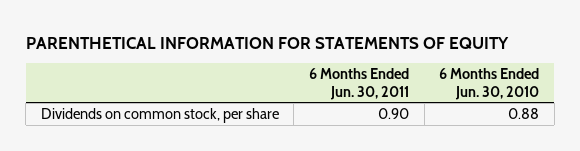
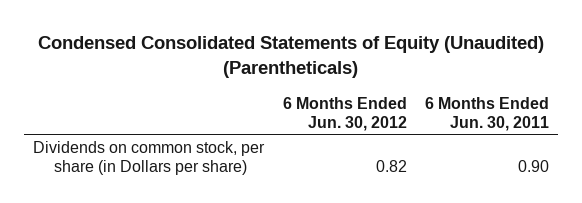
[25,36,509,49] PARENTHETICAL INFORMATION FOR STATEMENTS OF EQUITY -> [38,36,545,79] Condensed Consolidated Statements of Equity (Unaudited) (Parentheticals)
[439,68,540,100] 6 Months Ended Jun. 30, 2010 -> none
none -> [282,96,407,131] 6 Months Ended Jun. 30, 2012
[40,107,279,123] Dividends on common stock, per share -> [33,140,266,176] Dividends on common stock, per share (in Dollars per share)

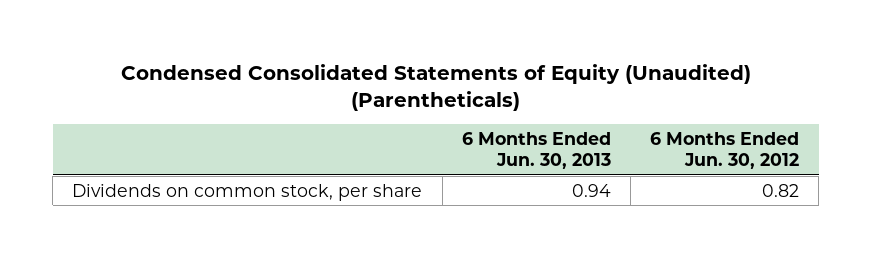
[425,96,550,131] 6 Months Ended Jun. 30, 2011 -> none
none -> [461,132,611,170] 6 Months Ended Jun. 30, 2013
[33,140,266,176] Dividends on common stock, per share (in Dollars per share) -> [72,183,423,201] Dividends on common stock, per share

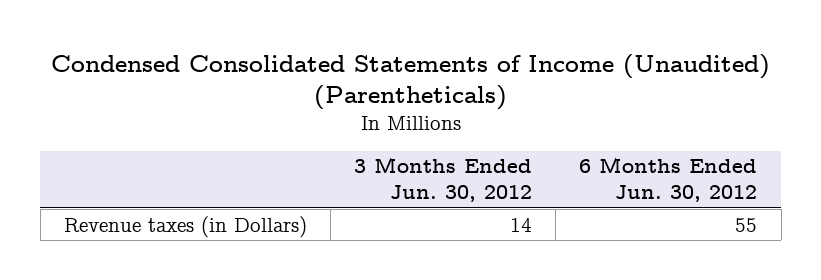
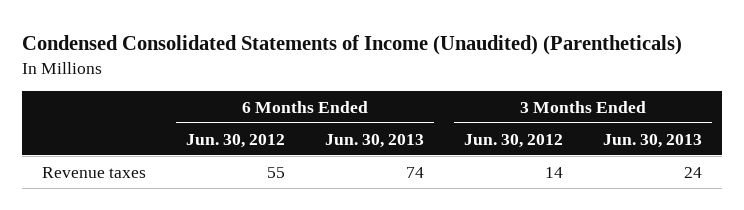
none -> [324,133,424,148] Jun. 30, 2013
none -> [602,133,702,148] Jun. 30, 2013
[63,215,307,238] Revenue taxes (in Dollars) -> [42,166,147,178] Revenue taxes

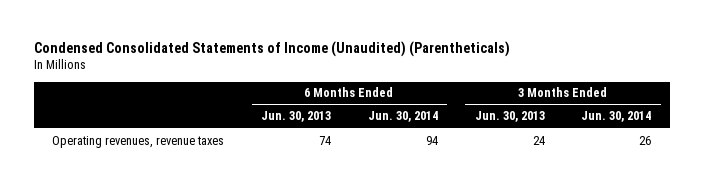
[186,133,286,148] Jun. 30, 2012 -> none
[463,133,563,148] Jun. 30, 2012 -> none
none -> [367,111,438,123] Jun. 30, 2014
none -> [581,111,652,123] Jun. 30, 2014
[42,166,147,178] Revenue taxes -> [52,135,225,148] Operating revenues, revenue taxes

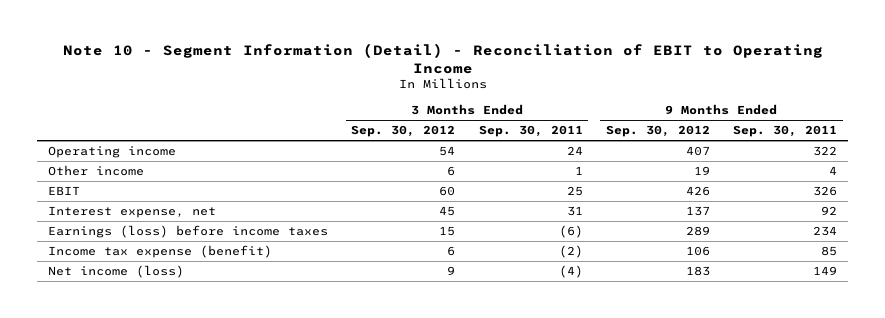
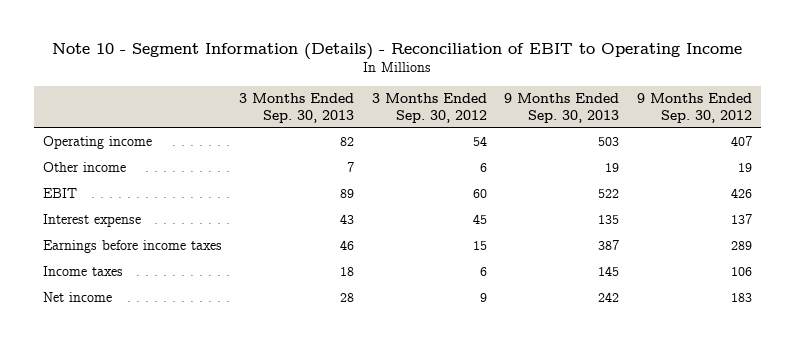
[62,42,823,74] Note 10 - Segment Information (Detail) - Reconciliation of EBIT to Operating Income -> [52,43,743,61] Note 10 - Segment Information (Details) - Reconciliation of EBIT to Operating Income
[478,125,583,138] Sep. 30, 2011 -> none
[732,125,837,138] Sep. 30, 2011 -> none
none -> [239,93,355,123] 3 Months Ended Sep. 30, 2013
none -> [504,93,620,123] 9 Months Ended Sep. 30, 2013
[48,206,217,219] Interest expense, net -> [42,214,141,228] Interest expense
[48,225,329,239] Earnings (loss) before income taxes -> [42,240,222,254] Earnings before income taxes
[48,245,273,259] Income tax expense (benefit) -> [42,266,123,277] Income taxes
[48,265,185,279] Net income (loss) -> [42,292,112,303] Net income

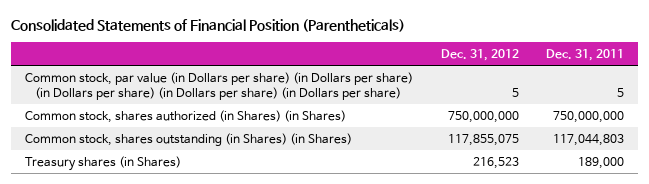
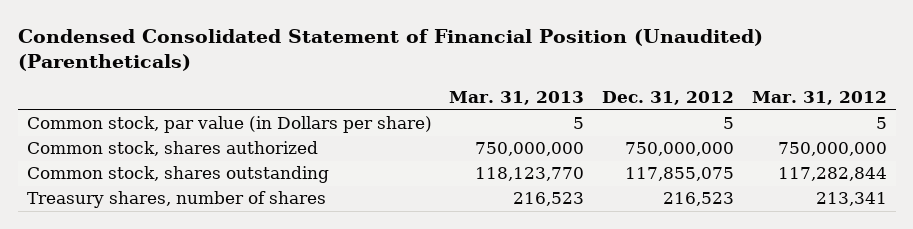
[11,18,406,32] Consolidated Statements of Financial Position (Parentheticals) -> [17,29,763,72] Condensed Consolidated Statement of Financial Position (Unaudited) (Parentheticals)
[546,48,625,61] Dec. 31, 2011 -> none
none -> [449,91,585,106] Mar. 31, 2013
none -> [751,91,887,106] Mar. 31, 2012
[25,72,414,101] Common stock, par value (in Dollars per share) (in Dollars per share) (in Dollars per share) (in Dollars per share) (in Dollars per share) -> [26,116,432,134] Common stock, par value (in Dollars per share)
[25,110,347,124] Common stock, shares authorized (in Shares) (in Shares) -> [26,141,318,157] Common stock, shares authorized
[25,133,353,147] Common stock, shares outstanding (in Shares) (in Shares) -> [26,166,329,184] Common stock, shares outstanding
[25,156,182,172] Treasury shares (in Shares) -> [26,191,326,209] Treasury shares, number of shares

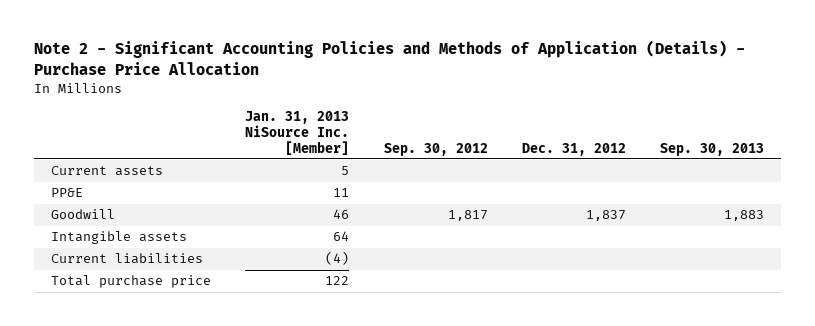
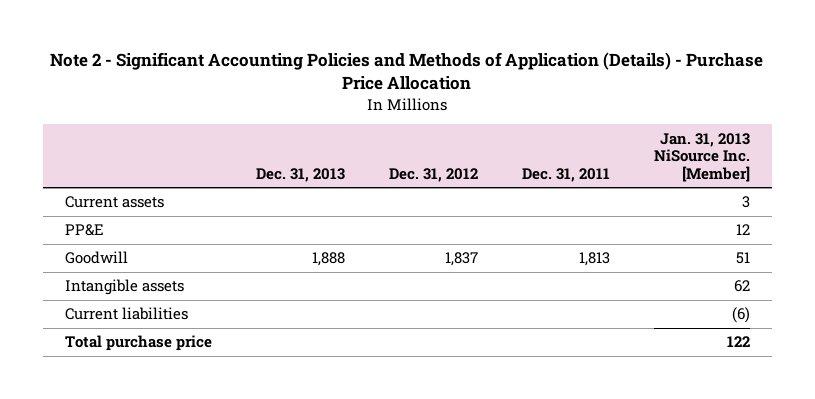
[383,142,488,156] Sep. 30, 2012 -> none
[660,142,765,156] Sep. 30, 2013 -> none
none -> [256,167,346,182] Dec. 31, 2013
none -> [521,167,610,182] Dec. 31, 2011
[341,166,350,176] 5 -> [741,196,750,209] 3
[333,188,350,198] 11 -> [735,224,750,236] 12
[333,209,350,220] 46 -> [735,252,750,265] 51
[333,231,350,242] 64 -> [733,280,750,293] 62
[325,251,350,266] (4) -> [731,307,750,324] (6)

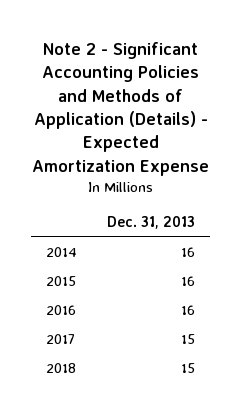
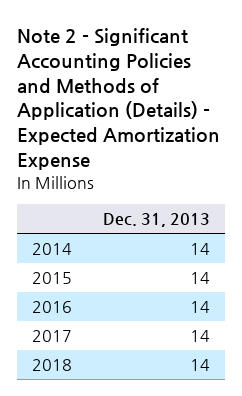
[181,246,196,257] 16 -> [189,243,210,256] 14
[181,275,196,286] 16 -> [189,272,210,285] 14
[181,304,196,315] 16 -> [189,301,210,314] 14
[181,333,196,344] 15 -> [189,330,210,343] 14
[181,362,196,373] 15 -> [189,359,210,372] 14

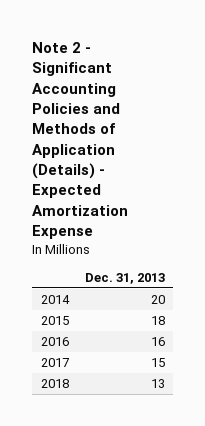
[189,243,210,256] 14 -> [150,295,165,305] 20
[189,272,210,285] 14 -> [150,316,165,326] 18
[189,301,210,314] 14 -> [150,337,165,347] 16
[189,330,210,343] 14 -> [150,358,165,368] 15
[189,359,210,372] 14 -> [150,379,165,389] 13

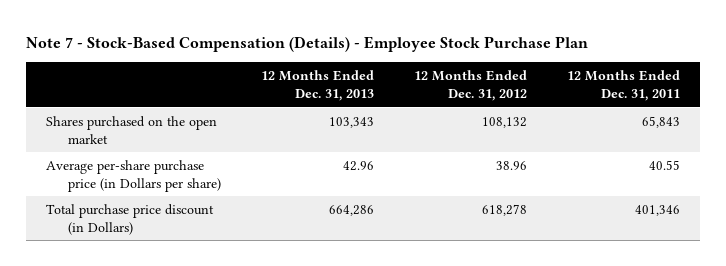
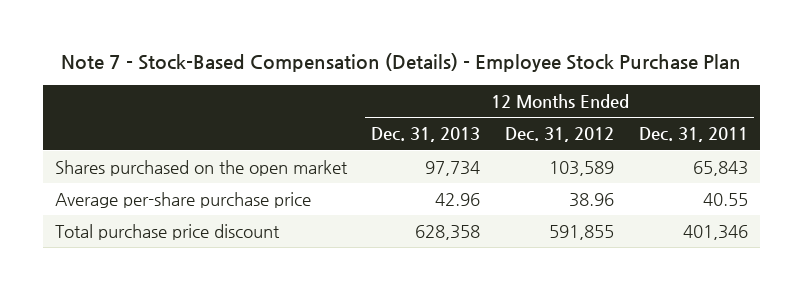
[329,116,375,128] 103,343 -> [425,160,481,176] 97,734
[482,116,528,128] 108,132 -> [549,160,615,176] 103,589
[46,159,221,192] Average per-share purchase price (in Dollars per share) -> [54,191,311,208] Average per-share purchase price
[46,203,215,235] Total purchase price discount (in Dollars) -> [54,223,280,240] Total purchase price discount
[329,204,375,216] 664,286 -> [415,224,481,240] 628,358
[482,203,528,216] 618,278 -> [549,224,615,240] 591,855

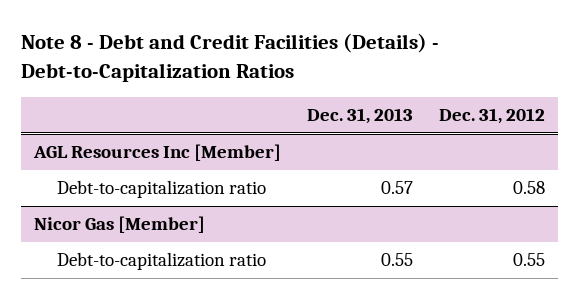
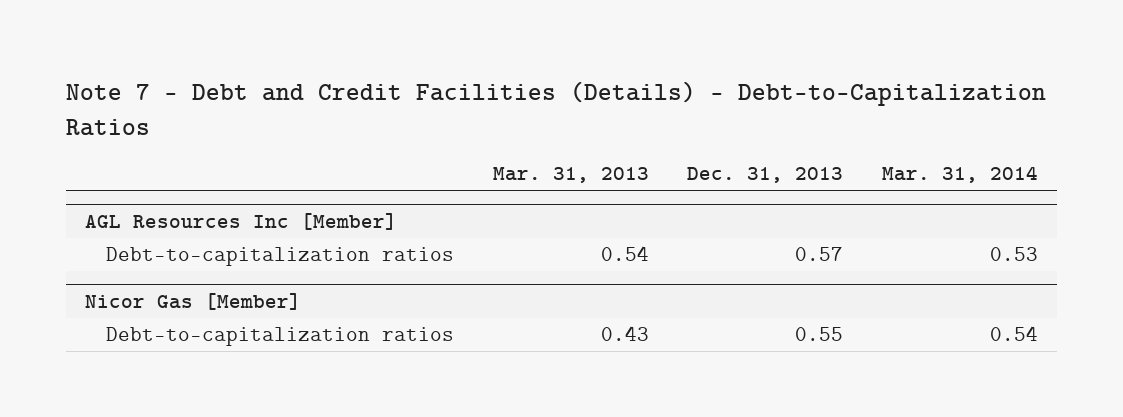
[20,33,439,83] Note 8 - Debt and Credit Facilities (Details) - Debt-to-Capitalization Ratios -> [65,81,1046,136] Note 7 - Debt and Credit Facilities (Details) - Debt-to-Capitalization Ratios
[439,107,546,124] Dec. 31, 2012 -> none
none -> [492,167,649,184] Mar. 31, 2013
none -> [881,166,1038,184] Mar. 31, 2014
[57,180,267,199] Debt-to-capitalization ratio -> [106,247,455,267] Debt-to-capitalization ratios
[57,252,267,271] Debt-to-capitalization ratio -> [106,327,455,347] Debt-to-capitalization ratios

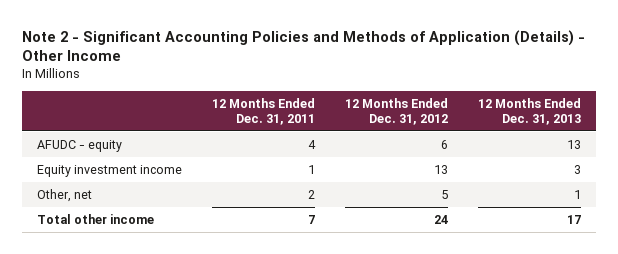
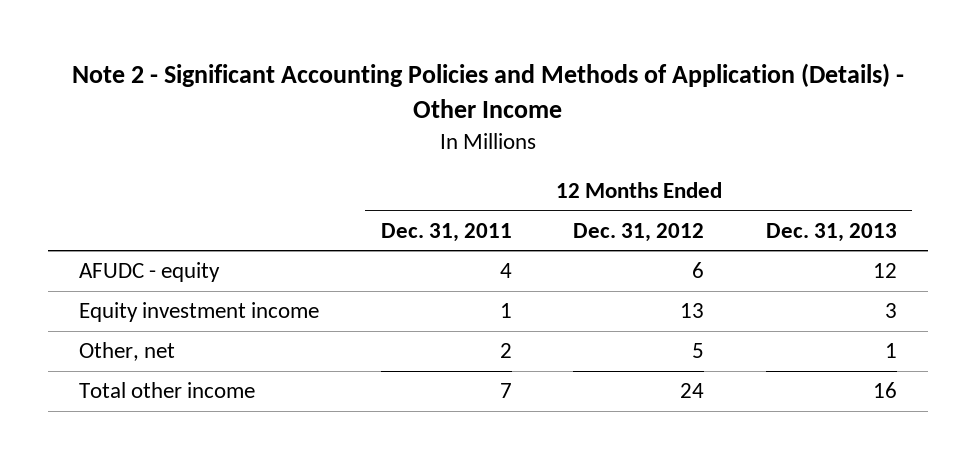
[567,139,582,149] 13 -> [872,263,897,279] 12
[567,214,582,224] 17 -> [872,382,897,399] 16

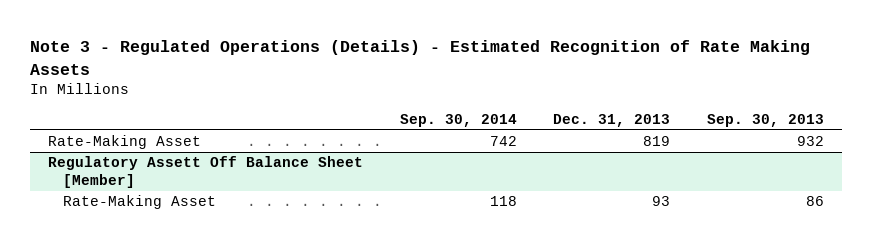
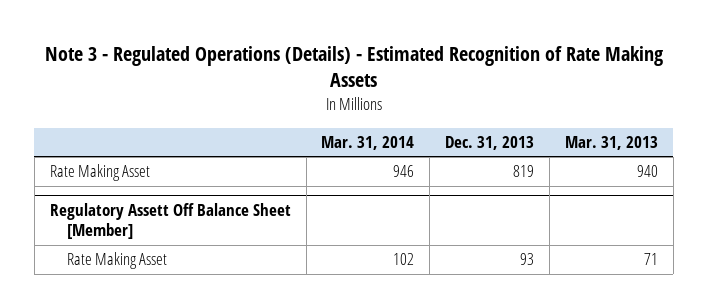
[399,113,517,127] Sep. 30, 2014 -> none
[707,113,825,127] Sep. 30, 2013 -> none
none -> [321,136,415,151] Mar. 31, 2014
none -> [564,136,658,151] Mar. 31, 2013
[48,135,202,150] Rate-Making Asset -> [49,164,150,182] Rate Making Asset
[62,195,216,210] Rate-Making Asset -> [66,252,167,270] Rate Making Asset

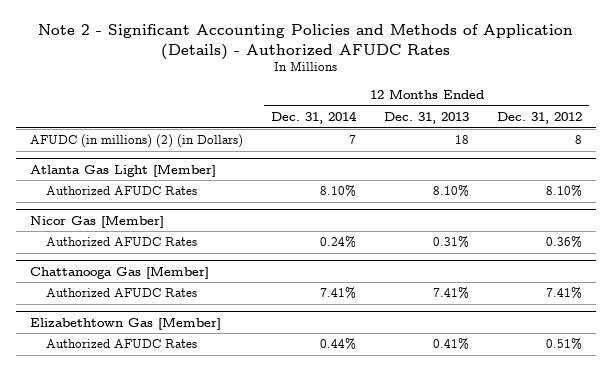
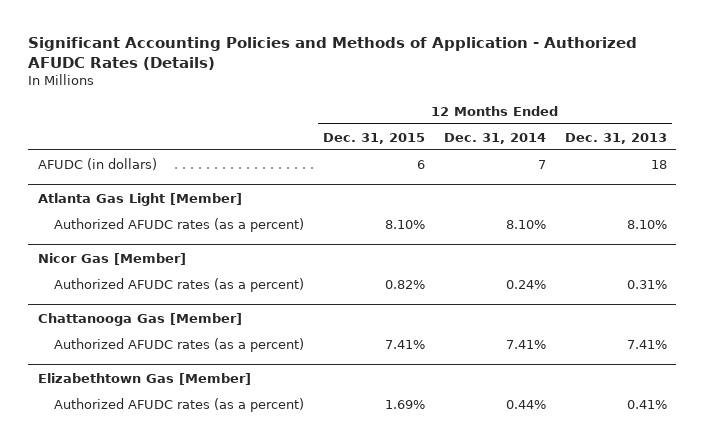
[38,24,574,60] Note 2 - Significant Accounting Policies and Methods of Application (Details) - Authorized AFUDC Rates -> [28,37,638,71] Significant Accounting Policies and Methods of Application - Authorized AFUDC Rates (Details)
[497,112,583,125] Dec. 31, 2012 -> none
none -> [323,132,426,144] Dec. 31, 2015
[29,134,243,149] AFUDC (in millions) (2) (in Dollars) -> [37,157,157,170] AFUDC (in dollars)
[46,186,198,196] Authorized AFUDC Rates -> [54,217,305,232] Authorized AFUDC rates (as a percent)
[46,237,198,247] Authorized AFUDC Rates -> [54,277,305,292] Authorized AFUDC rates (as a percent)
[46,288,198,298] Authorized AFUDC Rates -> [54,337,305,352] Authorized AFUDC rates (as a percent)
[46,339,198,349] Authorized AFUDC Rates -> [54,397,305,412] Authorized AFUDC rates (as a percent)

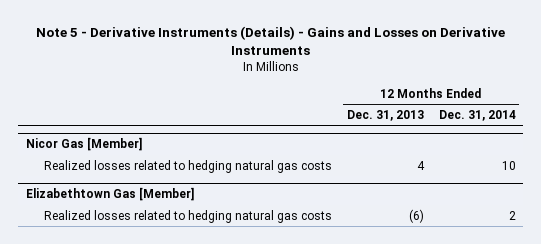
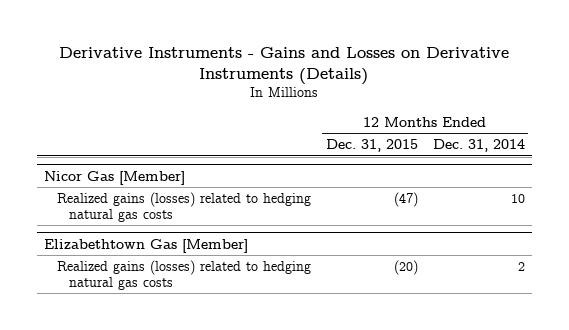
[35,25,505,56] Note 5 - Derivative Instruments (Details) - Gains and Losses on Derivative Instruments -> [59,47,510,86] Derivative Instruments - Gains and Losses on Derivative Instruments (Details)
[346,109,424,121] Dec. 31, 2013 -> none
none -> [325,139,418,153] Dec. 31, 2015
[43,159,332,173] Realized losses related to hedging natural gas costs -> [56,191,311,222] Realized gains (losses) related to hedging natural gas costs
[43,209,332,223] Realized losses related to hedging natural gas costs -> [56,259,311,290] Realized gains (losses) related to hedging natural gas costs

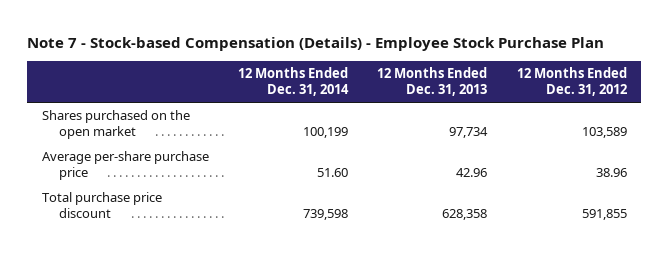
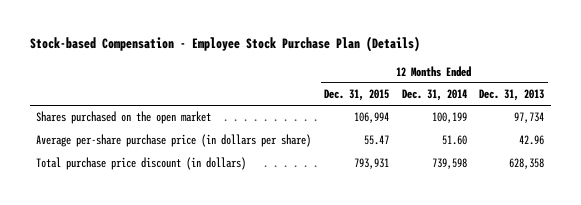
[27,36,605,51] Note 7 - Stock-based Compensation (Details) - Employee Stock Purchase Plan -> [29,36,420,53] Stock-based Compensation - Employee Stock Purchase Plan (Details)
[516,66,627,97] 12 Months Ended Dec. 31, 2012 -> none
none -> [323,89,389,102] Dec. 31, 2015
[42,151,210,181] Average per-share purchase price -> [36,134,312,148] Average per-share purchase price (in dollars per share)
[42,192,163,219] Total purchase price discount -> [36,157,247,171] Total purchase price discount (in dollars)

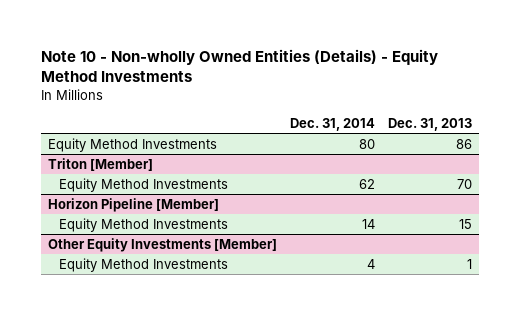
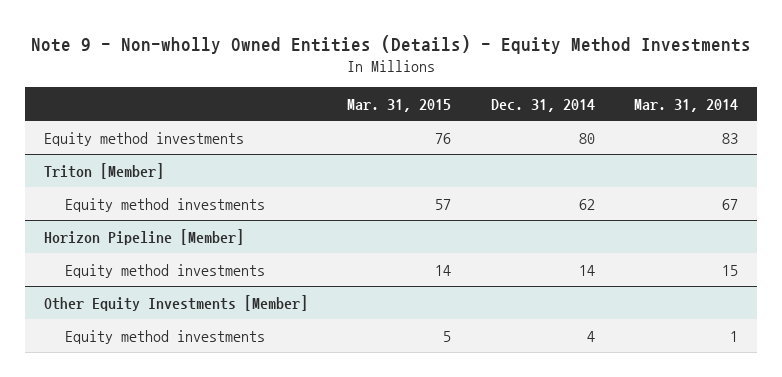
[41,48,439,82] Note 10 - Non-wholly Owned Entities (Details) - Equity Method Investments -> [31,34,752,54] Note 9 - Non-wholly Owned Entities (Details) - Equity Method Investments
[388,117,473,131] Dec. 31, 2013 -> none
none -> [347,98,452,112] Mar. 31, 2015
none -> [633,98,738,112] Mar. 31, 2014
[47,138,217,153] Equity Method Investments -> [44,131,245,146] Equity method investments
[59,178,229,193] Equity Method Investments -> [65,197,266,212] Equity method investments
[59,218,229,233] Equity Method Investments -> [65,263,266,278] Equity method investments
[59,258,229,273] Equity Method Investments -> [65,329,266,344] Equity method investments

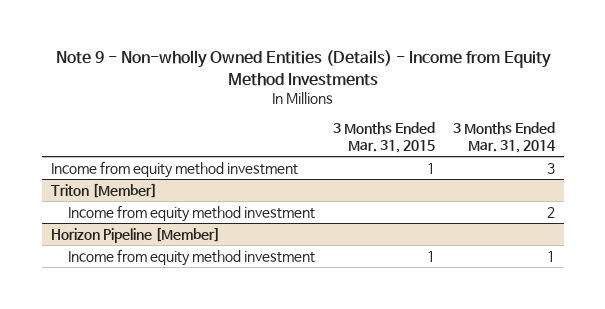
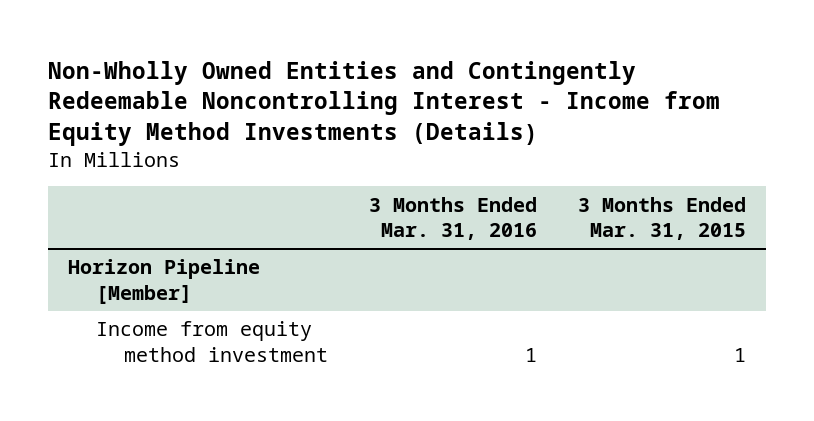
[55,50,551,86] Note 9 - Non-wholly Owned Entities (Details) - Income from Equity Method Investments -> [47,60,720,146] Non-Wholly Owned Entities and Contingently Redeemable Noncontrolling Interest - Income from Equity Method Investments (Details)
[452,122,556,154] 3 Months Ended Mar. 31, 2014 -> none
none -> [369,196,538,241] 3 Months Ended Mar. 31, 2016
[50,160,298,178] Income from equity method investment -> none
[50,182,157,198] Triton [Member] -> none
[68,204,316,222] Income from equity method investment -> none

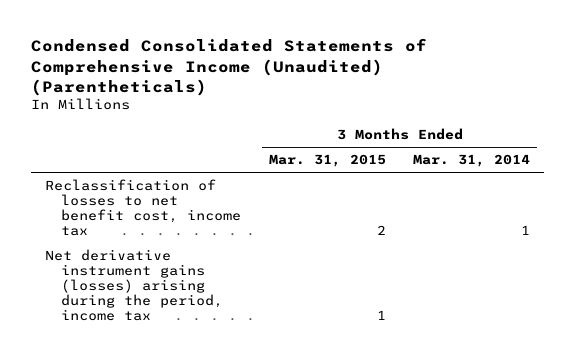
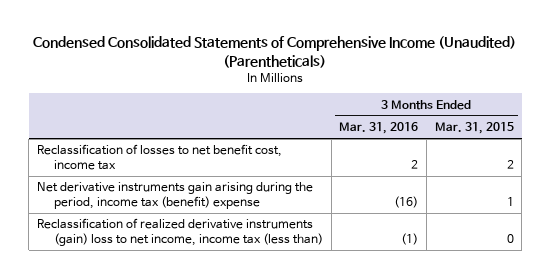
[413,154,531,168] Mar. 31, 2014 -> none
none -> [339,122,419,135] Mar. 31, 2016
[44,249,224,321] Net derivative instrument gains (losses) arising during the period, income tax -> [36,182,313,210] Net derivative instruments gain arising during the period, income tax (benefit) expense
none -> [36,218,324,247] Reclassification of realized derivative instruments (gain) loss to net income, income tax (less than)

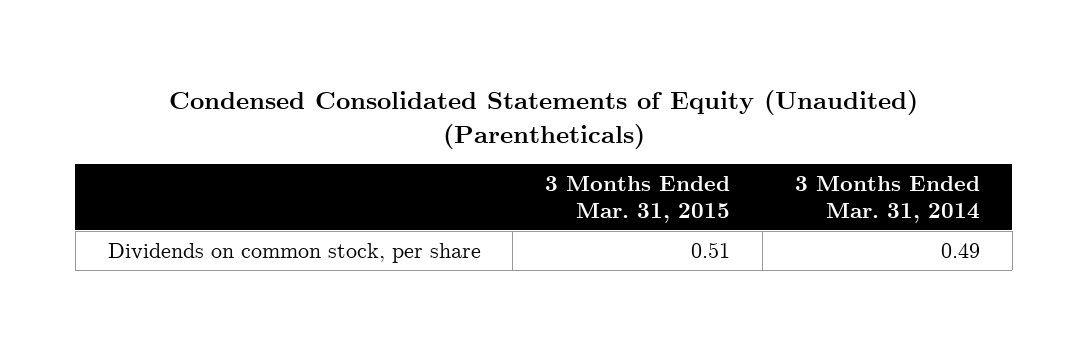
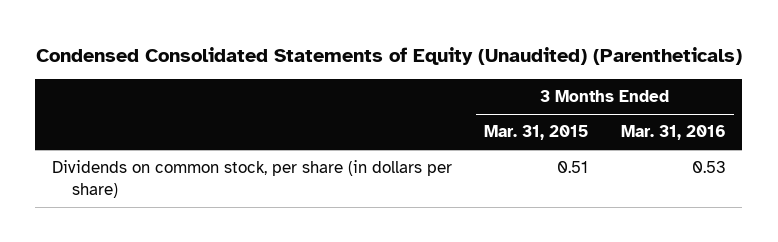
[794,176,980,223] 3 Months Ended Mar. 31, 2014 -> none
none -> [621,125,727,141] Mar. 31, 2016
[107,242,481,263] Dividends on common stock, per share -> [51,160,452,199] Dividends on common stock, per share (in dollars per share)

